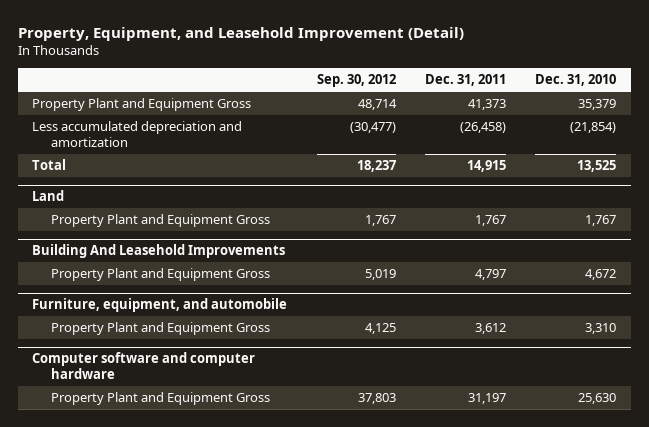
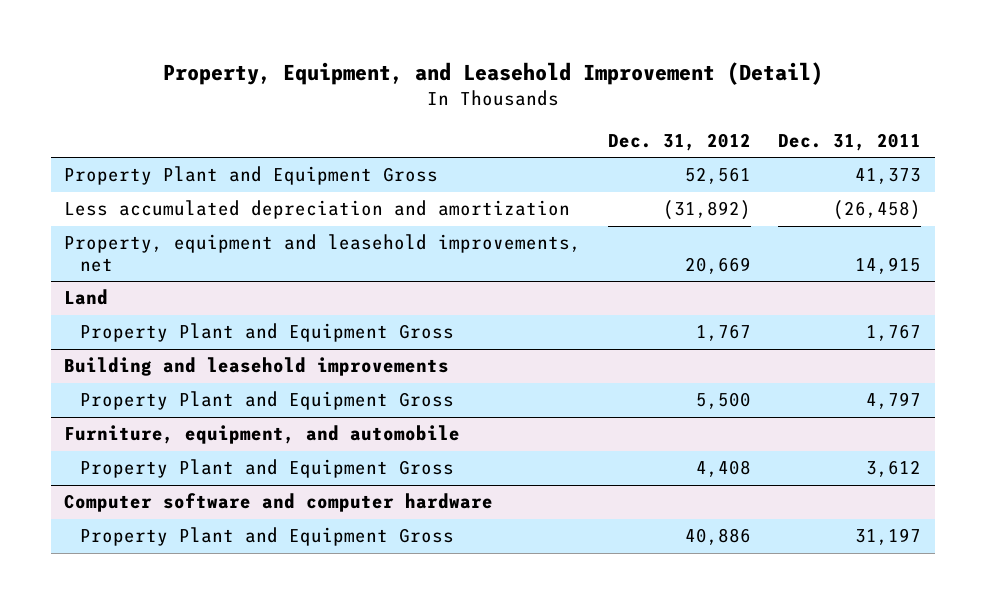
[316,74,396,88] Sep. 30, 2012 -> none
[535,74,617,87] Dec. 31, 2010 -> none
none -> [608,133,752,152] Dec. 31, 2012
[32,159,67,171] Total -> [64,234,582,273] Property, equipment and leasehold improvements, net
[32,244,286,259] Building And Leasehold Improvements -> [64,357,450,377] Building and leasehold improvements

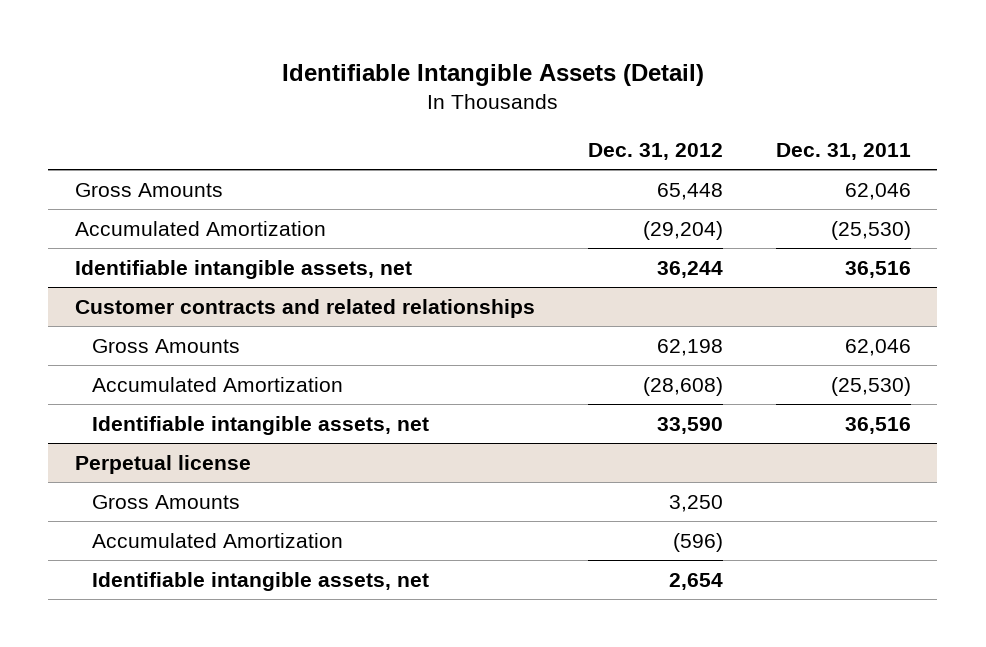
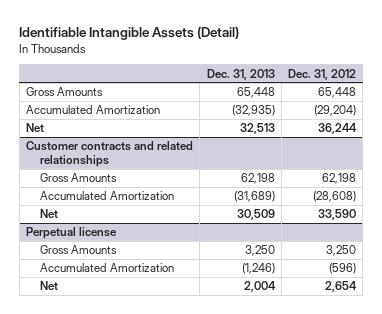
[775,142,911,160] Dec. 31, 2011 -> none
none -> [206,68,275,80] Dec. 31, 2013
[74,259,412,279] Identifiable intangible assets, net -> [25,123,44,133] Net
[91,415,429,435] Identifiable intangible assets, net -> [40,209,59,219] Net
[91,571,429,591] Identifiable intangible assets, net -> [40,281,59,291] Net

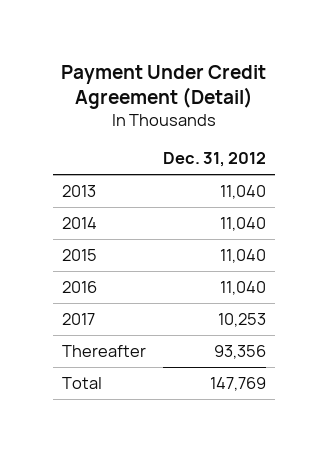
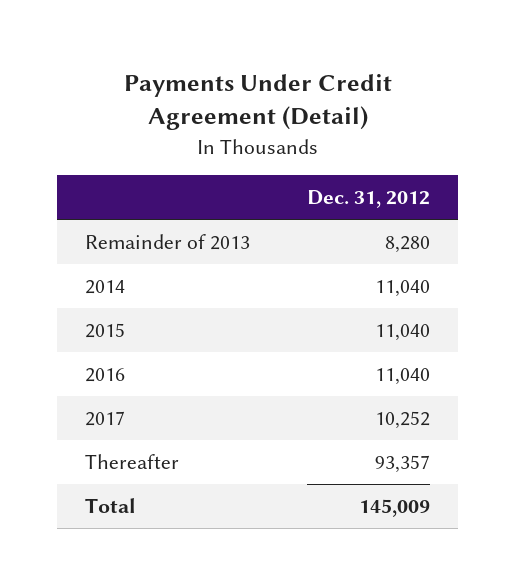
[61,64,267,109] Payment Under Credit Agreement (Detail) -> [123,73,392,131] Payments Under Credit Agreement (Detail)
[61,185,96,198] 2013 -> [85,234,251,251] Remainder of 2013
[220,185,267,200] 11,040 -> [384,236,430,254] 8,280
[218,313,267,328] 10,253 -> [374,411,430,430] 10,252
[214,345,267,360] 93,356 -> [374,455,430,474] 93,357
[210,377,267,392] 147,769 -> [358,499,430,518] 145,009

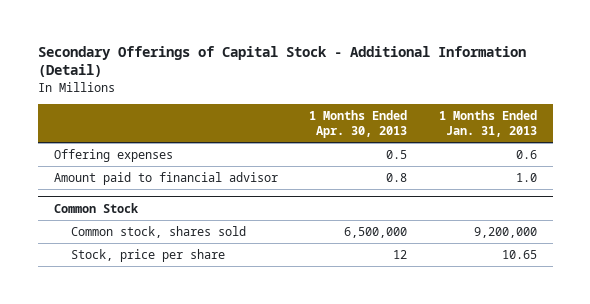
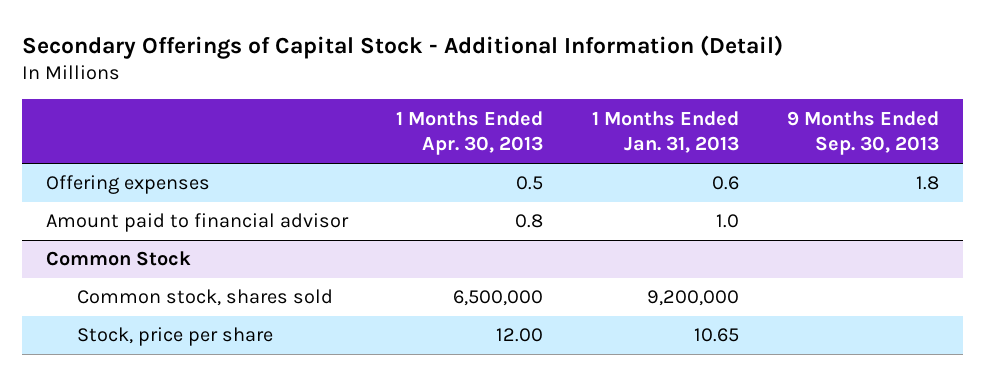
none -> [787,110,940,156] 9 Months Ended Sep. 30, 2013
[393,249,408,259] 12 -> [496,328,544,343] 12.00

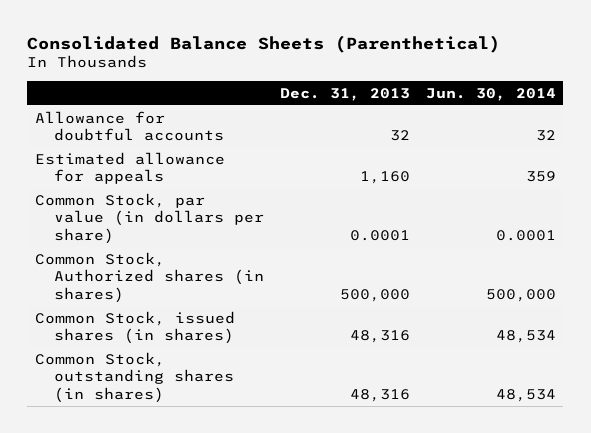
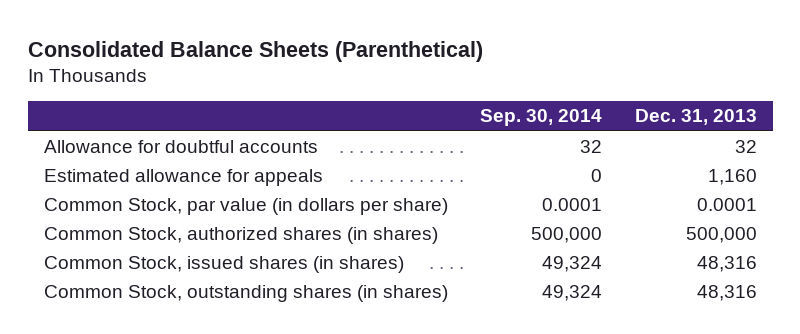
[425,87,556,101] Jun. 30, 2014 -> none
none -> [480,109,603,127] Sep. 30, 2014
[35,251,265,303] Common Stock, Authorized shares (in shares) -> [43,227,438,245] Common Stock, authorized shares (in shares)

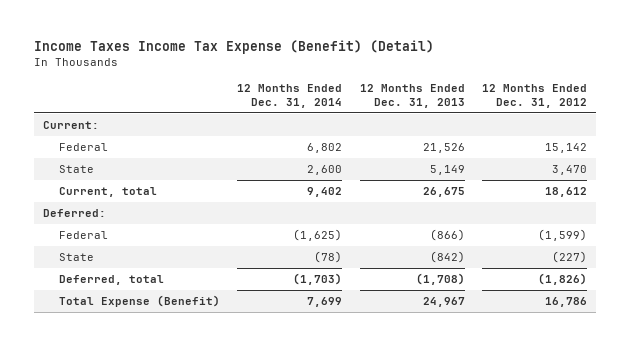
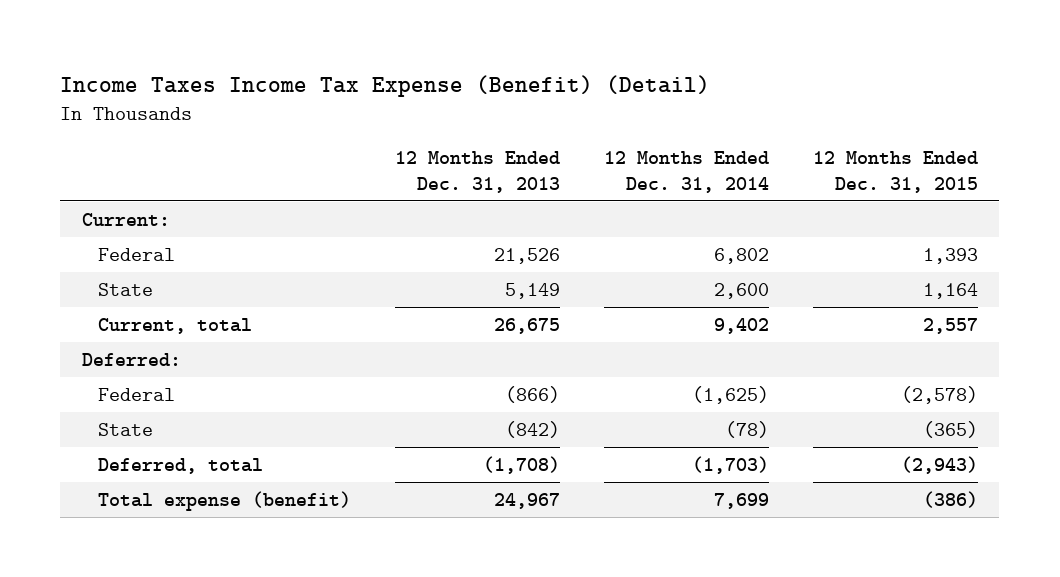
[482,83,588,108] 12 Months Ended Dec. 31, 2012 -> none
none -> [812,151,978,193] 12 Months Ended Dec. 31, 2015
[58,294,220,307] Total Expense (Benefit) -> [98,490,352,511] Total expense (benefit)

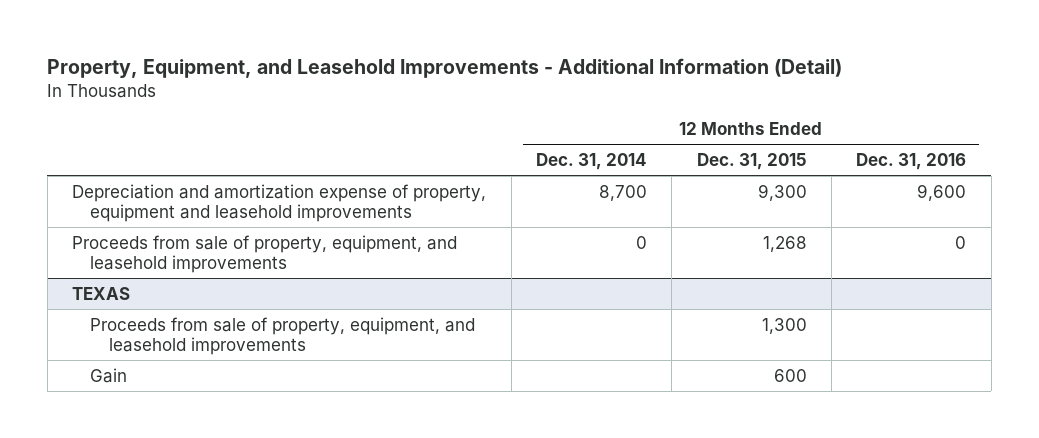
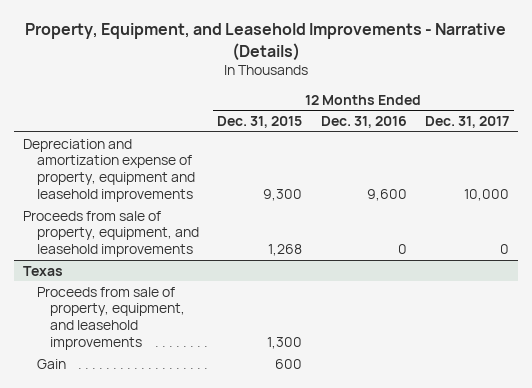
[47,57,843,78] Property, Equipment, and Leasehold Improvements - Additional Information (Detail) -> [25,23,507,61] Property, Equipment, and Leasehold Improvements - Narrative (Details)
[535,153,647,171] Dec. 31, 2014 -> none
none -> [425,116,510,129] Dec. 31, 2017
[72,286,131,300] TEXAS -> [22,265,63,276] Texas

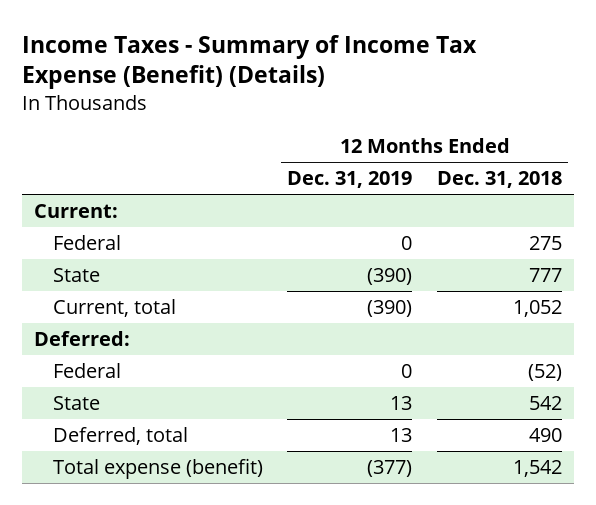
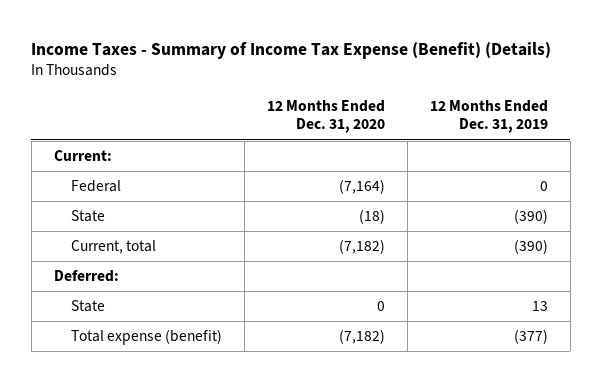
[436,171,562,189] Dec. 31, 2018 -> none
none -> [266,99,385,134] 12 Months Ended Dec. 31, 2020
[52,363,121,379] Federal -> none
[52,427,188,446] Deferred, total -> none

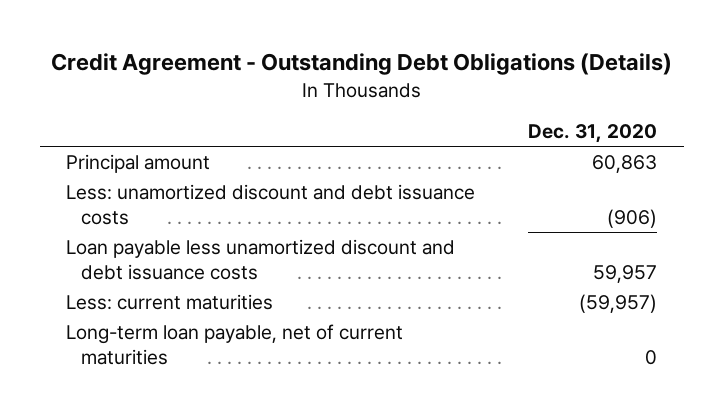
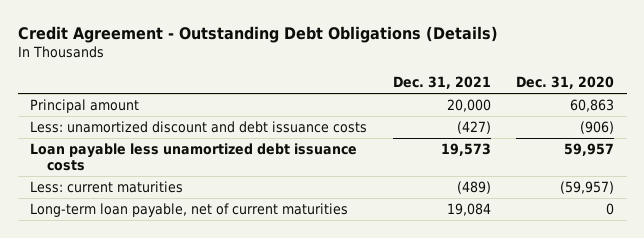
none -> [392,76,491,90] Dec. 31, 2021
[66,238,456,280] Loan payable less unamortized discount and debt issuance costs -> [30,143,358,171] Loan payable less unamortized debt issuance costs

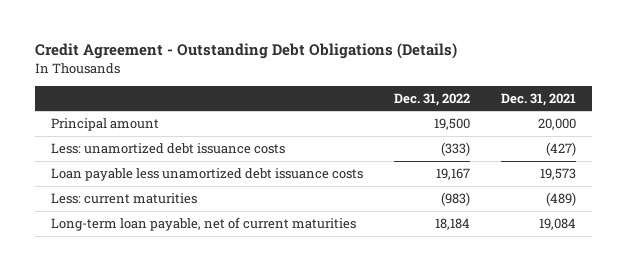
[516,76,615,90] Dec. 31, 2020 -> none
none -> [393,92,470,106] Dec. 31, 2022
[30,121,368,134] Less: unamortized discount and debt issuance costs -> [50,143,285,155] Less: unamortized debt issuance costs

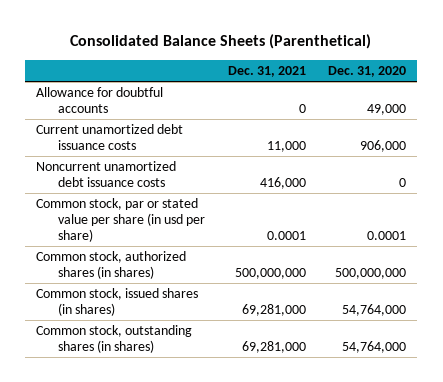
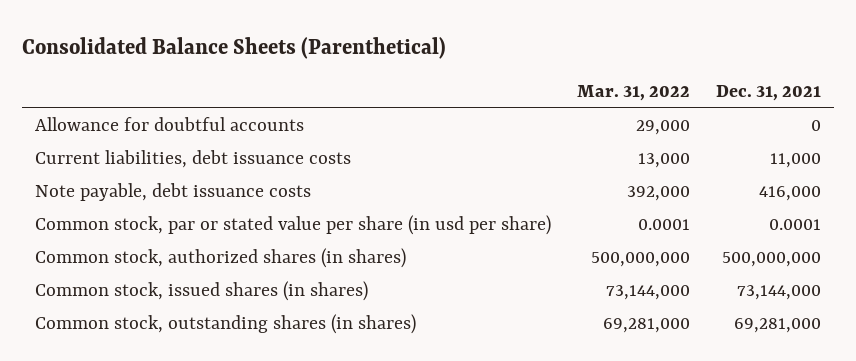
[328,66,407,78] Dec. 31, 2020 -> none
none -> [576,84,690,101] Mar. 31, 2022
[36,123,184,150] Current unamortized debt issuance costs -> [34,149,351,168] Current liabilities, debt issuance costs
[36,160,177,187] Noncurrent unamortized debt issuance costs -> [34,182,311,201] Note payable, debt issuance costs
[241,303,306,316] 69,281,000 -> [736,284,821,300] 73,144,000

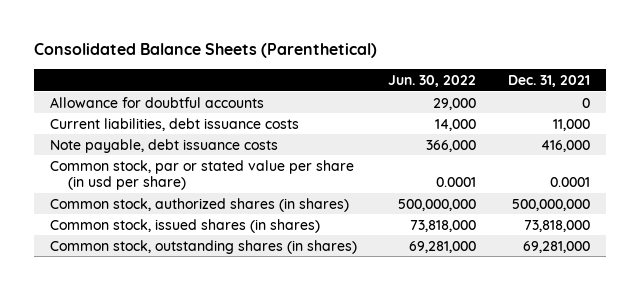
[576,84,690,101] Mar. 31, 2022 -> none
none -> [388,74,477,87] Jun. 30, 2022
[736,284,821,300] 73,144,000 -> [524,219,591,232] 73,818,000

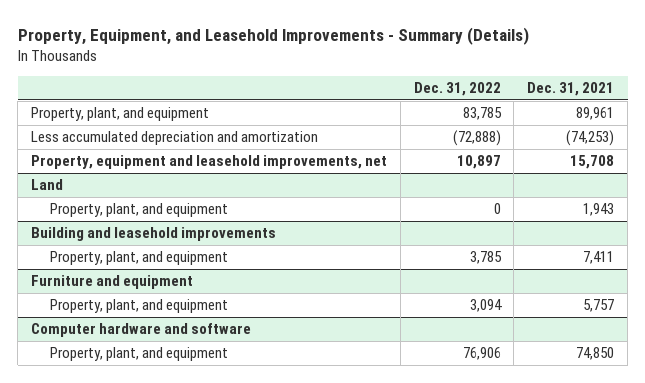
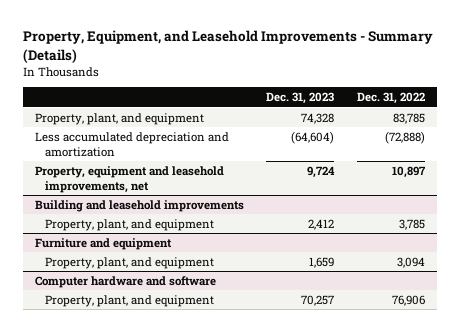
[527,82,615,97] Dec. 31, 2021 -> none
none -> [266,92,335,105] Dec. 31, 2023
[31,179,64,191] Land -> none
[49,203,228,218] Property, plant, and equipment -> none

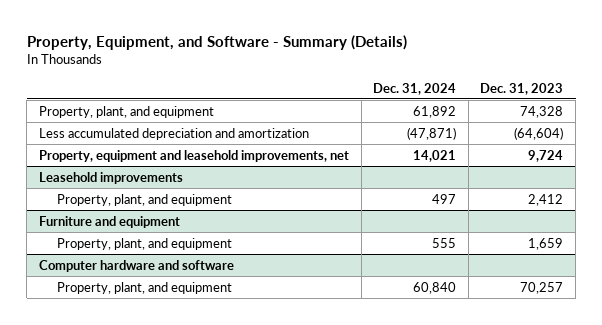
[23,30,434,63] Property, Equipment, and Leasehold Improvements - Summary (Details) -> [26,34,407,50] Property, Equipment, and Software - Summary (Details)
[357,92,426,105] Dec. 31, 2022 -> none
none -> [373,82,457,95] Dec. 31, 2024
[34,199,244,212] Building and leasehold improvements -> [38,171,183,184] Leasehold improvements

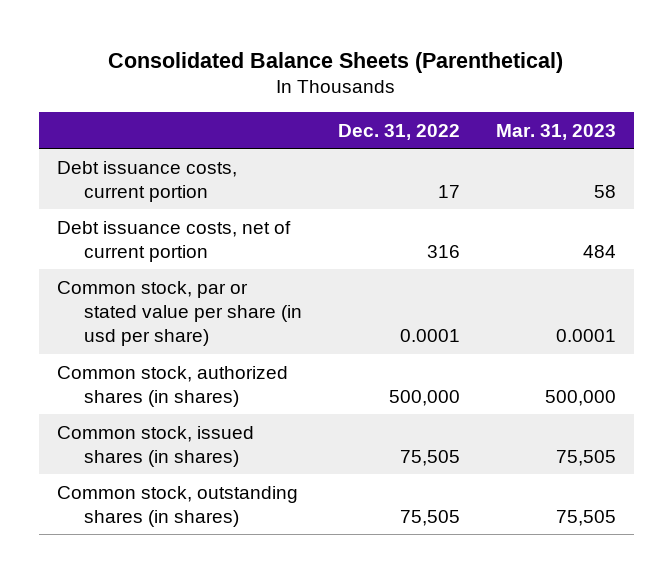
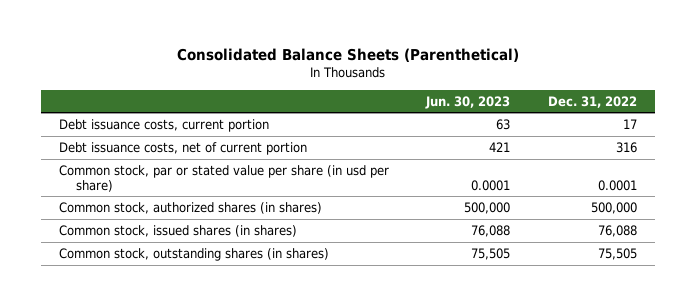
[495,123,616,140] Mar. 31, 2023 -> none
none -> [425,95,511,109] Jun. 30, 2023
[399,449,460,466] 75,505 -> [597,224,637,237] 76,088

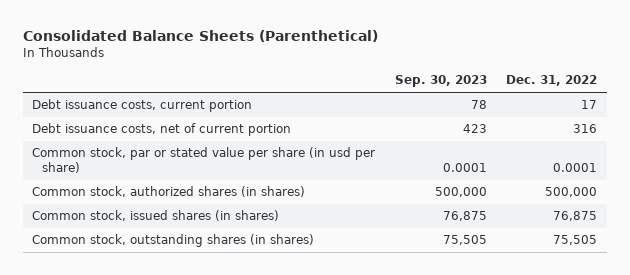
[425,95,511,109] Jun. 30, 2023 -> none
none -> [394,75,487,88] Sep. 30, 2023
[597,224,637,237] 76,088 -> [553,211,598,222] 76,875

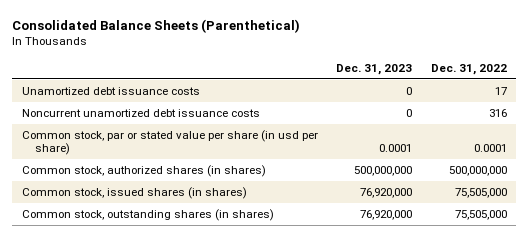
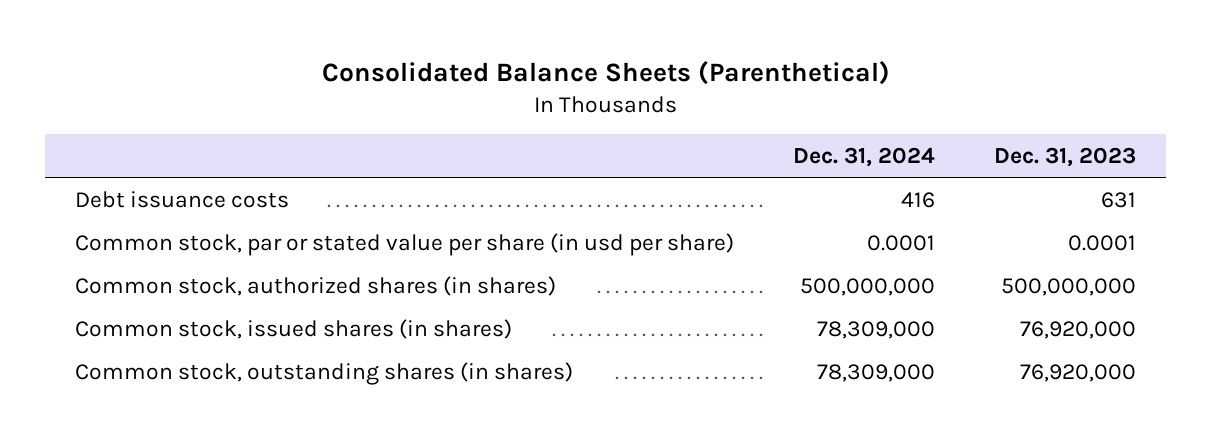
[430,63,507,75] Dec. 31, 2022 -> none
none -> [793,147,936,168] Dec. 31, 2024
[21,87,200,96] Unamortized debt issuance costs -> none
[21,109,260,118] Noncurrent unamortized debt issuance costs -> [74,190,289,208] Debt issuance costs
[406,109,413,118] 0 -> [1101,191,1137,208] 631

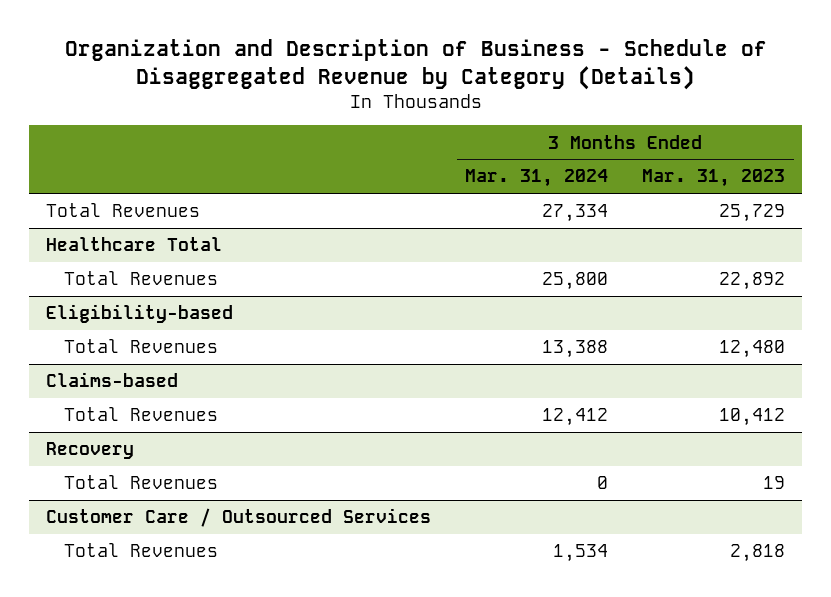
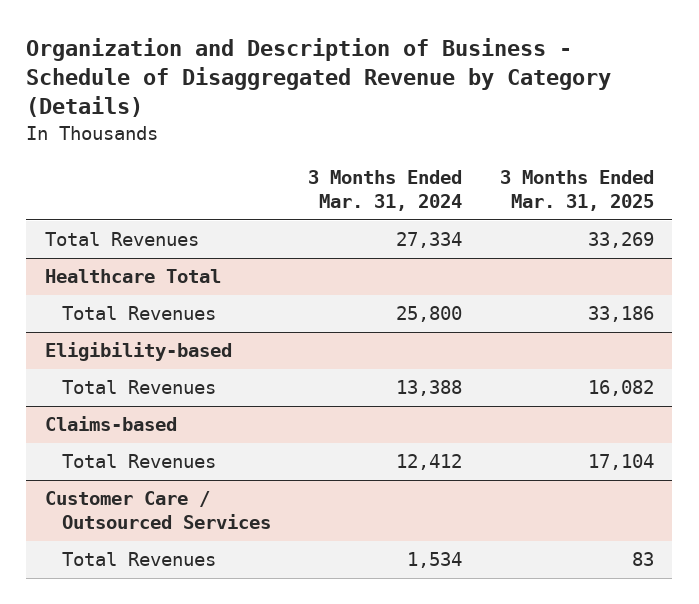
[642,169,786,188] Mar. 31, 2023 -> none
none -> [499,169,654,212] 3 Months Ended Mar. 31, 2025
[45,442,134,460] Recovery -> none
[64,475,219,490] Total Revenues -> none

